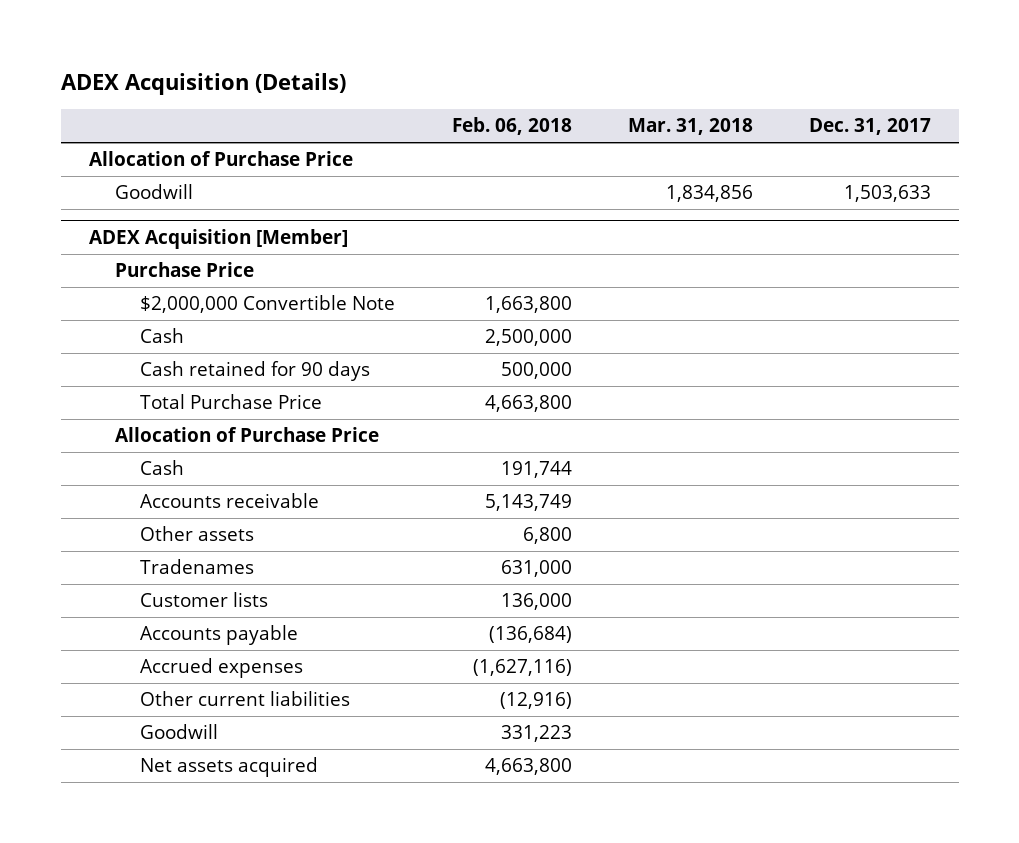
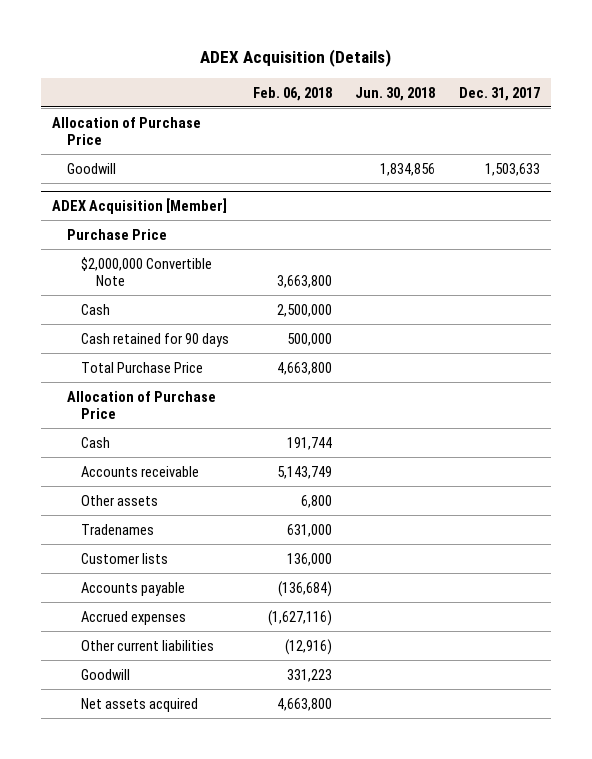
[627,118,753,136] Mar. 31, 2018 -> none
none -> [355,86,436,101] Jun. 30, 2018
[484,296,572,314] 1,663,800 -> [276,275,332,289] 3,663,800

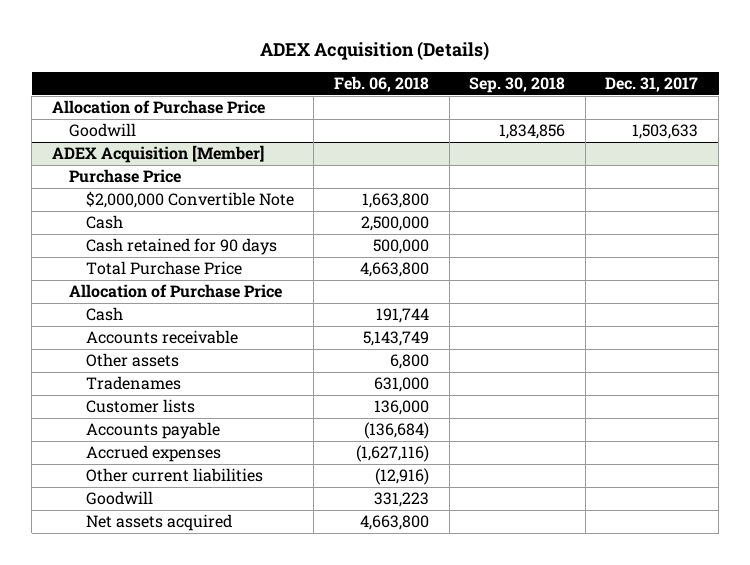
[355,86,436,101] Jun. 30, 2018 -> none
none -> [469,77,566,94] Sep. 30, 2018
[276,275,332,289] 3,663,800 -> [361,193,429,209] 1,663,800

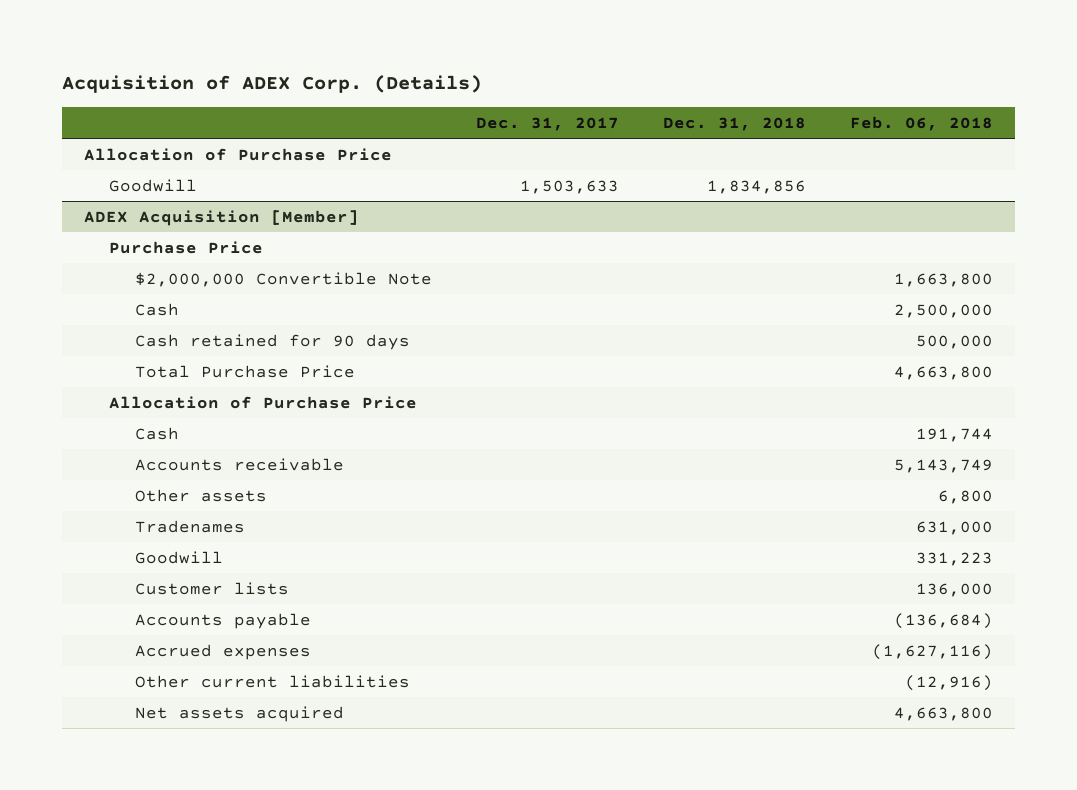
[260,41,490,61] ADEX Acquisition (Details) -> [61,75,482,94] Acquisition of ADEX Corp. (Details)
[469,77,566,94] Sep. 30, 2018 -> none
none -> [662,116,806,131] Dec. 31, 2018
[85,491,153,506] Goodwill -> [134,550,223,564] Goodwill

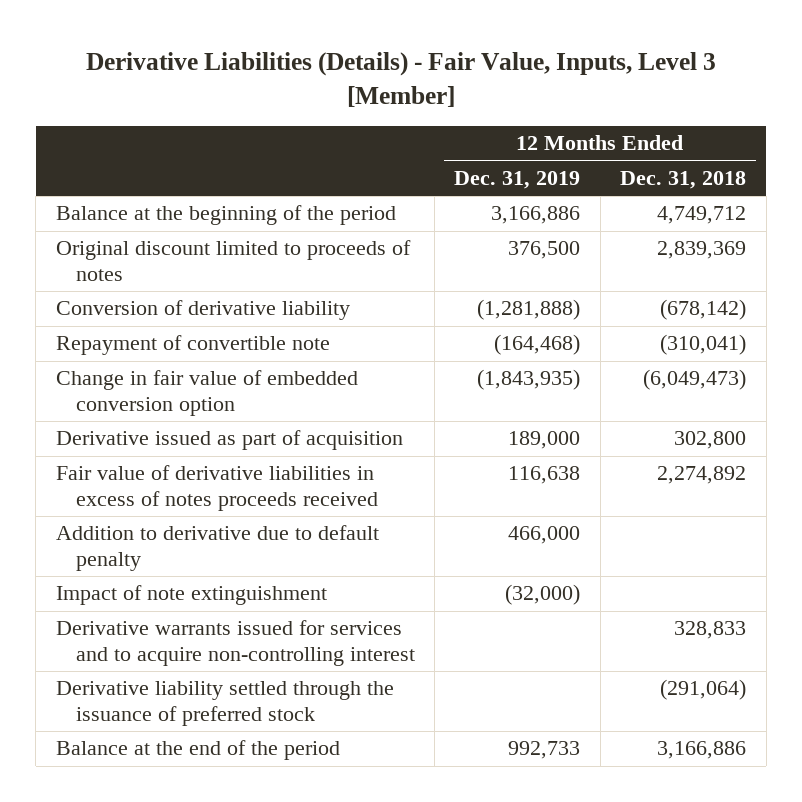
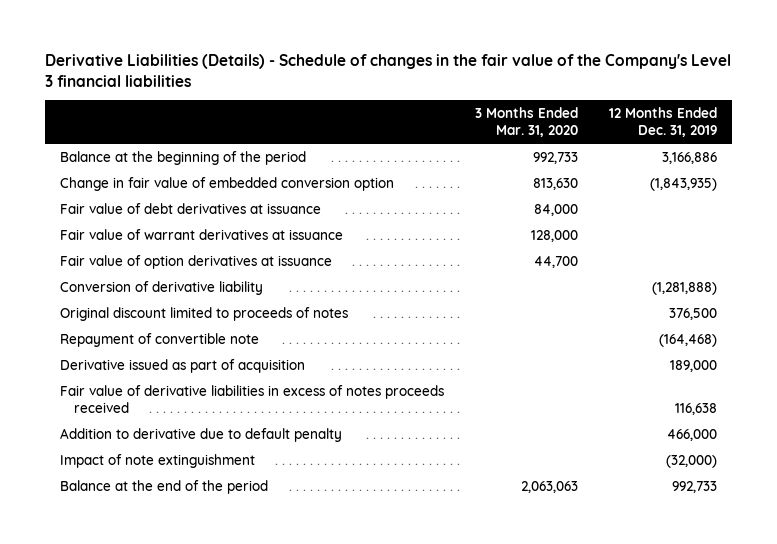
[85,51,716,108] Derivative Liabilities (Details) - Fair Value, Inputs, Level 3 [Member] -> [44,53,731,87] Derivative Liabilities (Details) - Schedule of changes in the fair value of the Company's Level 3 financial liabilities
[620,171,747,190] Dec. 31, 2018 -> none
none -> [475,106,579,137] 3 Months Ended Mar. 31, 2020
[55,370,358,417] Change in fair value of embedded conversion option -> [60,176,395,191] Change in fair value of embedded conversion option
none -> [60,202,322,214] Fair value of debt derivatives at issuance
none -> [60,228,344,240] Fair value of warrant derivatives at issuance
none -> [60,254,333,269] Fair value of option derivatives at issuance
[55,240,411,282] Original discount limited to proceeds of notes -> [60,306,349,321] Original discount limited to proceeds of notes
[55,620,415,667] Derivative warrants issued for services and to acquire non-controlling interest -> none
[55,681,394,727] Derivative liability settled through the issuance of preferred stock -> none

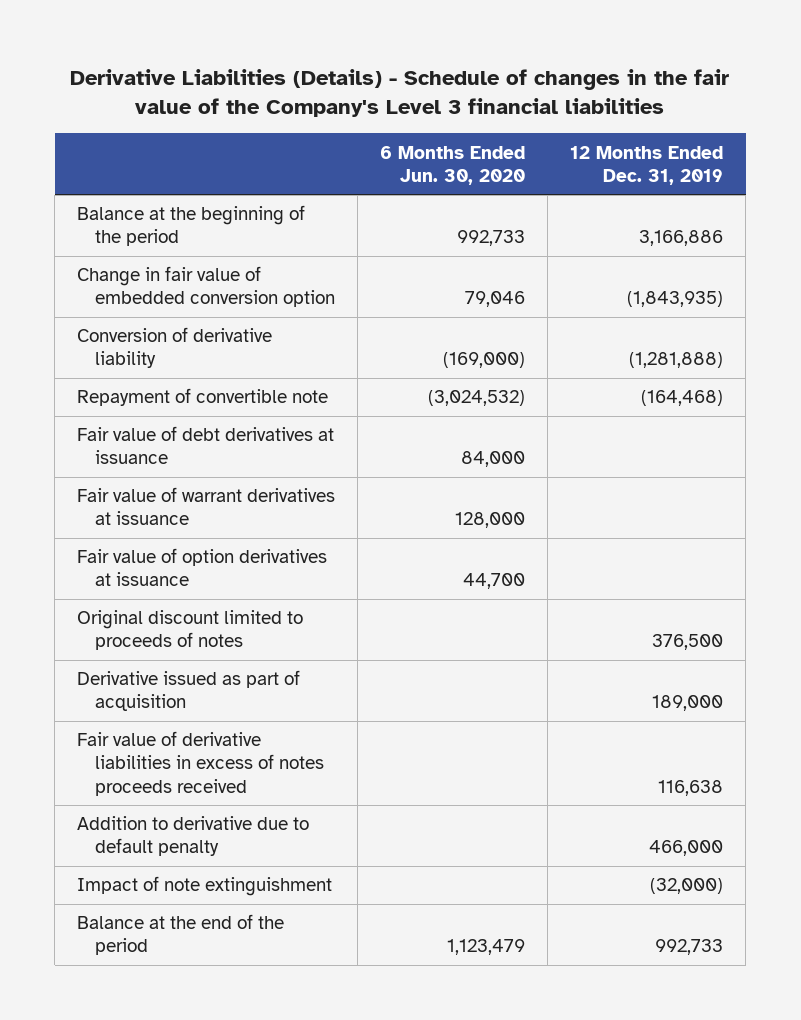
[475,106,579,137] 3 Months Ended Mar. 31, 2020 -> none
none -> [380,145,526,185] 6 Months Ended Jun. 30, 2020
[60,280,264,295] Conversion of derivative liability -> [77,327,273,369] Conversion of derivative liability
[60,332,260,347] Repayment of convertible note -> [77,388,329,407] Repayment of convertible note

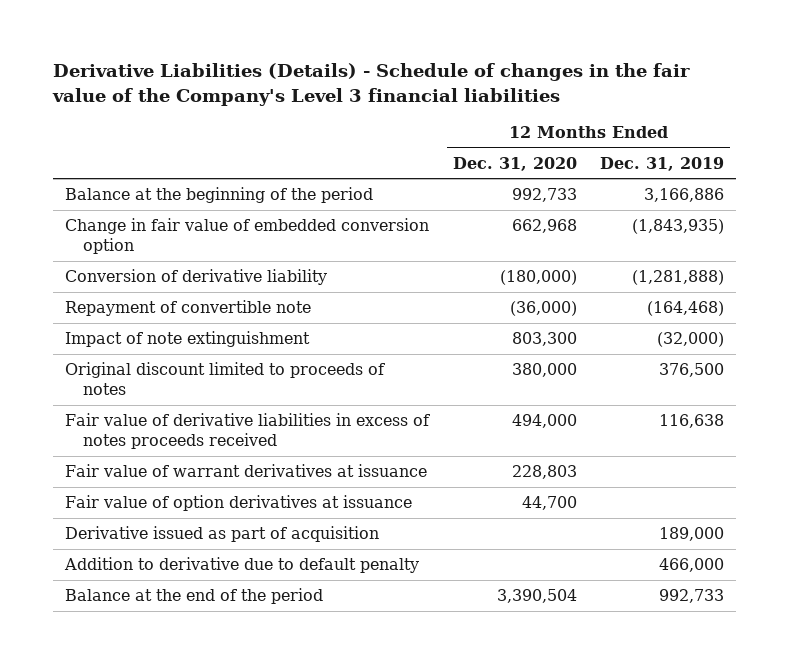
[380,145,526,185] 6 Months Ended Jun. 30, 2020 -> none
none -> [452,156,577,171] Dec. 31, 2020
[77,426,335,465] Fair value of debt derivatives at issuance -> none
[77,876,333,897] Impact of note extinguishment -> [64,331,310,348] Impact of note extinguishment
[77,610,304,651] Original discount limited to proceeds of notes -> [64,362,385,396] Original discount limited to proceeds of notes
[77,731,325,796] Fair value of derivative liabilities in excess of notes proceeds received -> [64,413,430,450] Fair value of derivative liabilities in excess of notes proceeds received

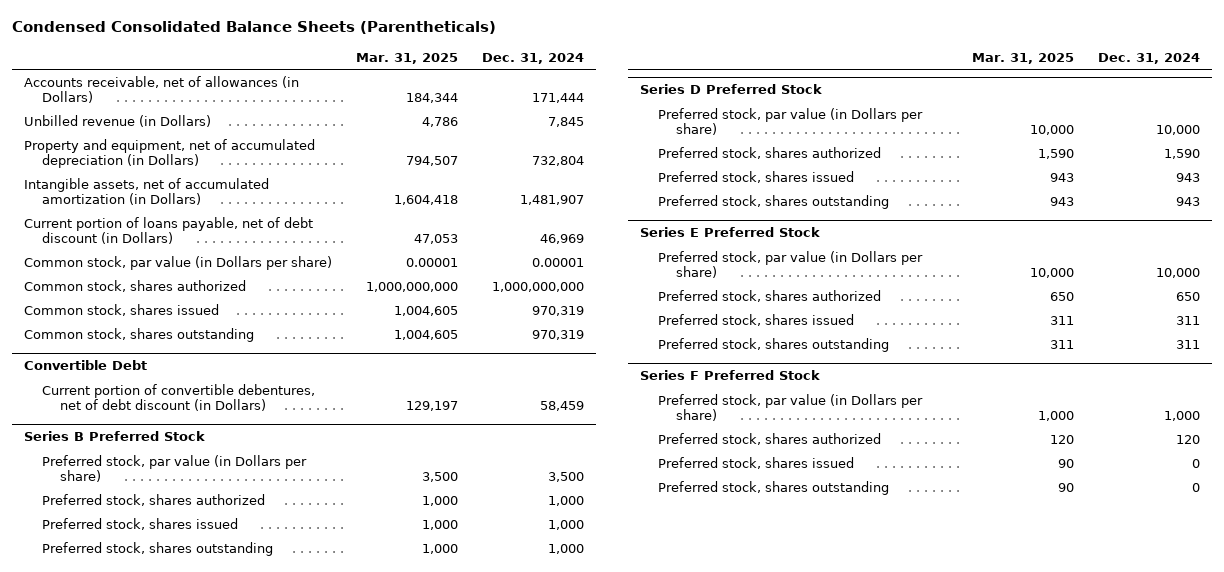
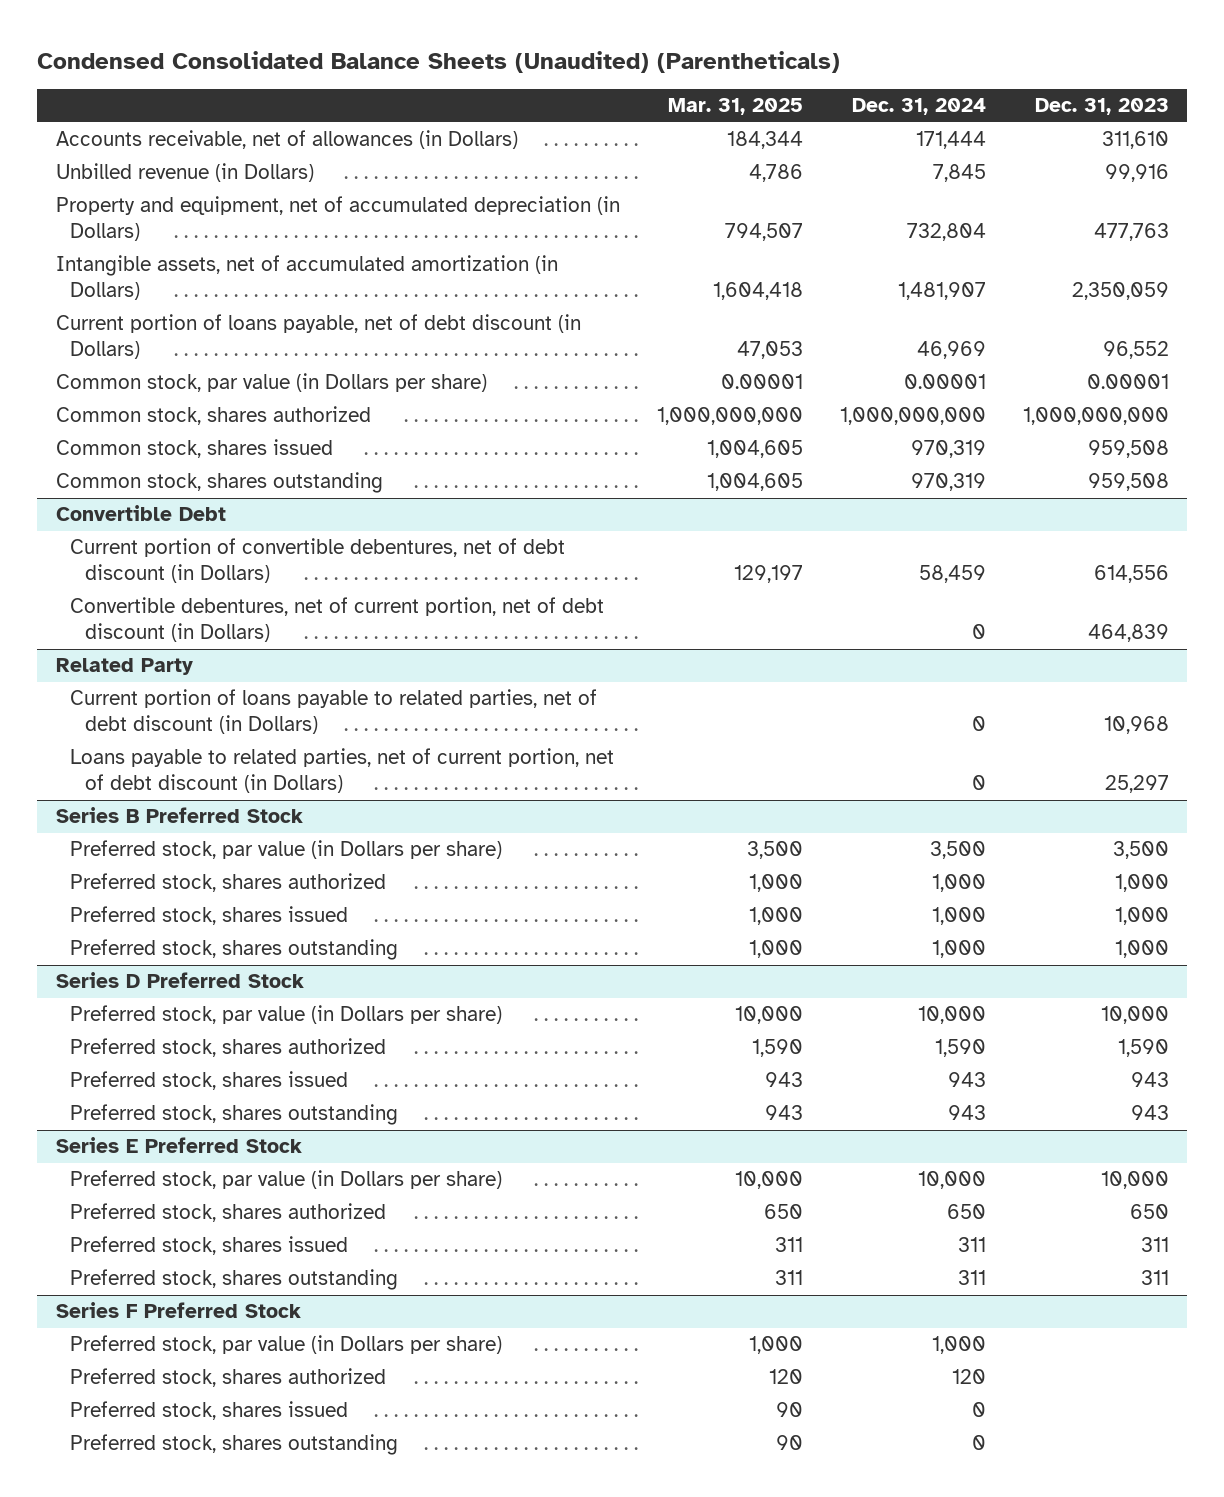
[12,21,497,35] Condensed Consolidated Balance Sheets (Parentheticals) -> [37,50,841,73] Condensed Consolidated Balance Sheets (Unaudited) (Parentheticals)
none -> [1034,98,1169,116] Dec. 31, 2023
none -> [70,597,605,643] Convertible debentures, net of current portion, net of debt discount (in Dollars)
none -> [55,658,193,676] Related Party
none -> [70,689,598,735] Current portion of loans payable to related parties, net of debt discount (in Dollars)
none -> [70,748,615,794] Loans payable to related parties, net of current portion, net of debt discount (in Dollars)

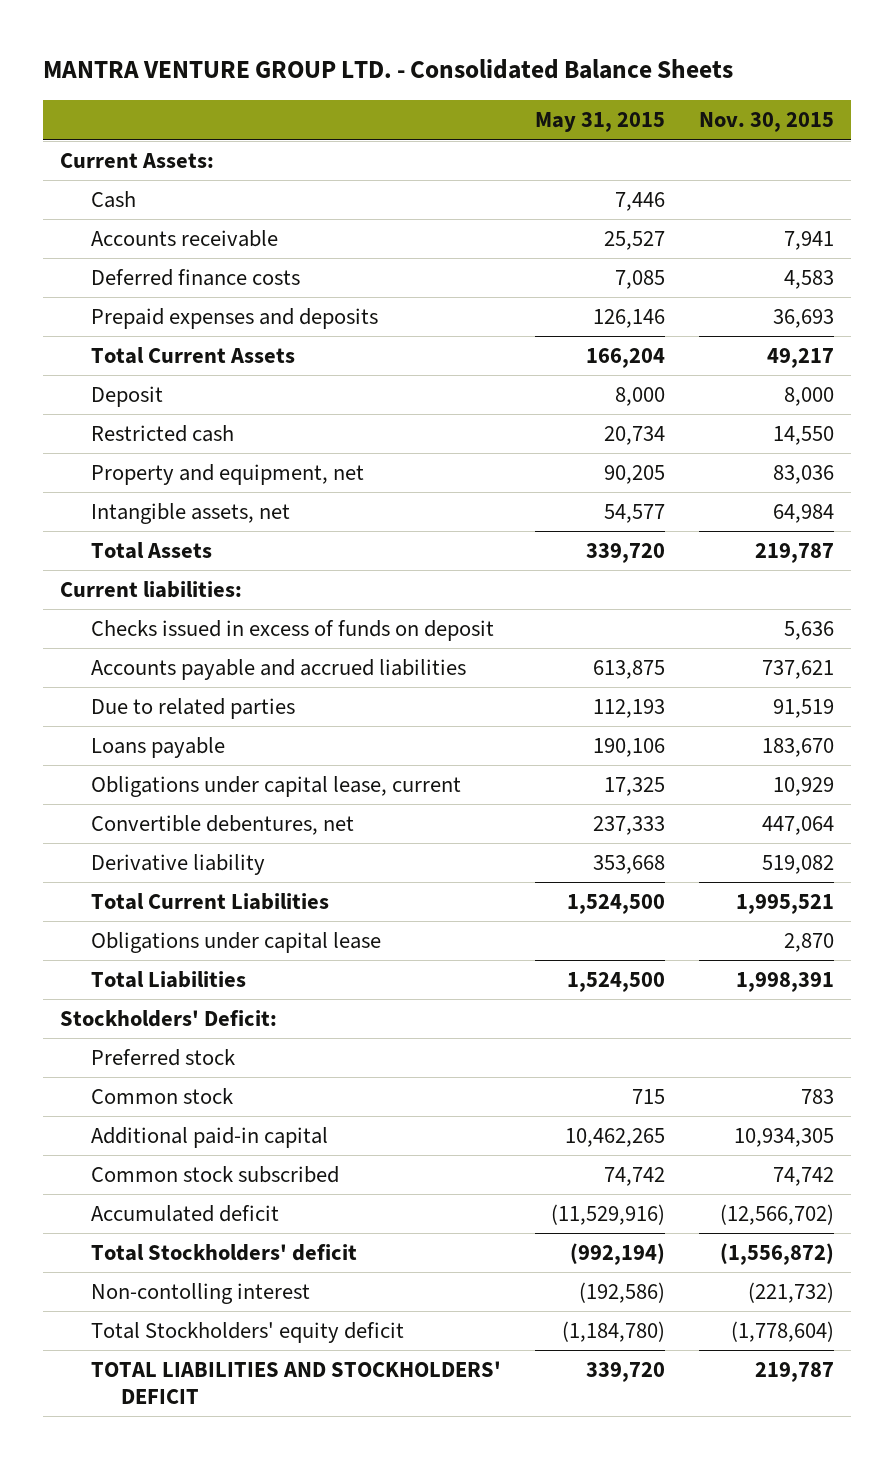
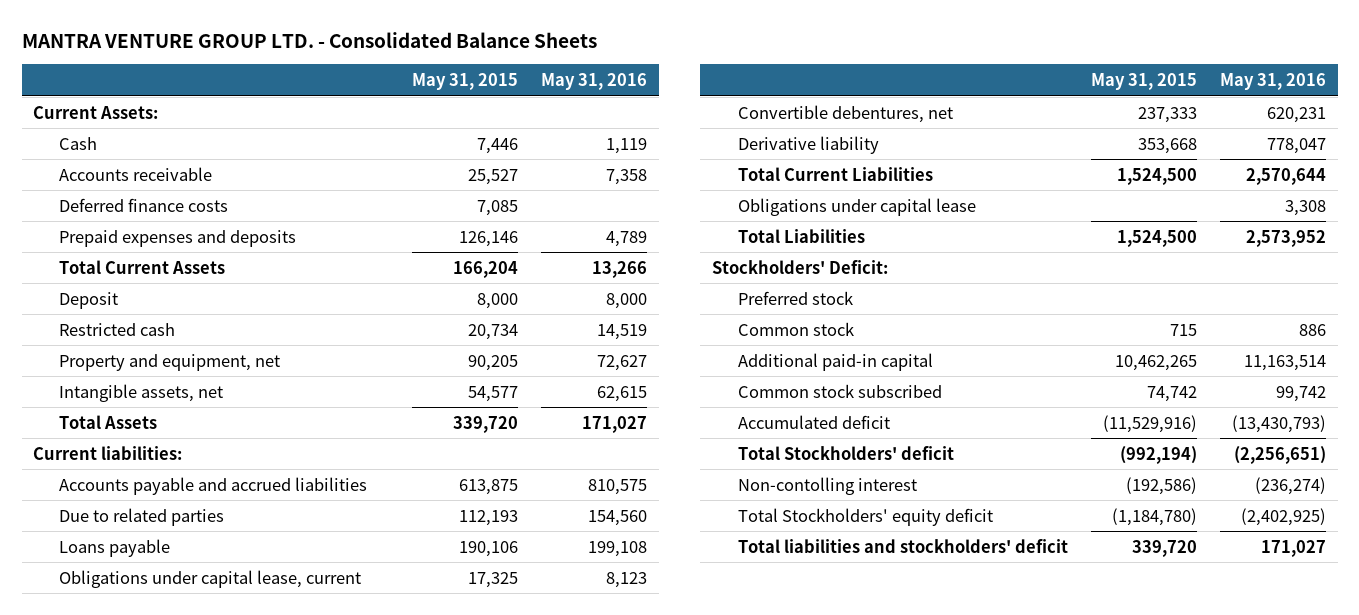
[698,112,834,133] Nov. 30, 2015 -> none
none -> [541,72,648,90] May 31, 2016
[90,620,494,642] Checks issued in excess of funds on deposit -> none
[90,1361,501,1404] TOTAL LIABILITIES AND STOCKHOLDERS' DEFICIT -> [737,538,1068,553] Total liabilities and stockholders' deficit

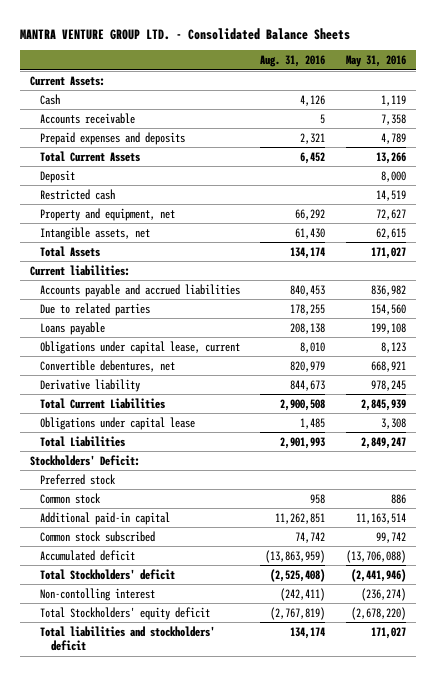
[412,72,519,90] May 31, 2015 -> none
none -> [260,55,326,68] Aug. 31, 2016
[59,197,229,212] Deferred finance costs -> none
[588,478,648,495] 810,575 -> [370,284,406,296] 836,982
[1267,106,1327,123] 620,231 -> [370,360,406,372] 668,921
[1267,137,1327,154] 778,047 -> [370,379,406,391] 978,245
[1246,167,1327,185] 2,570,644 -> [360,398,406,411] 2,845,939
[1246,229,1327,247] 2,573,952 -> [360,436,406,449] 2,849,247
[1232,414,1327,433] (13,430,793) -> [345,549,406,563] (13,706,088)
[1234,445,1327,464] (2,256,651) -> [350,568,406,582] (2,441,946)
[1241,507,1327,526] (2,402,925) -> [350,606,406,620] (2,678,220)

